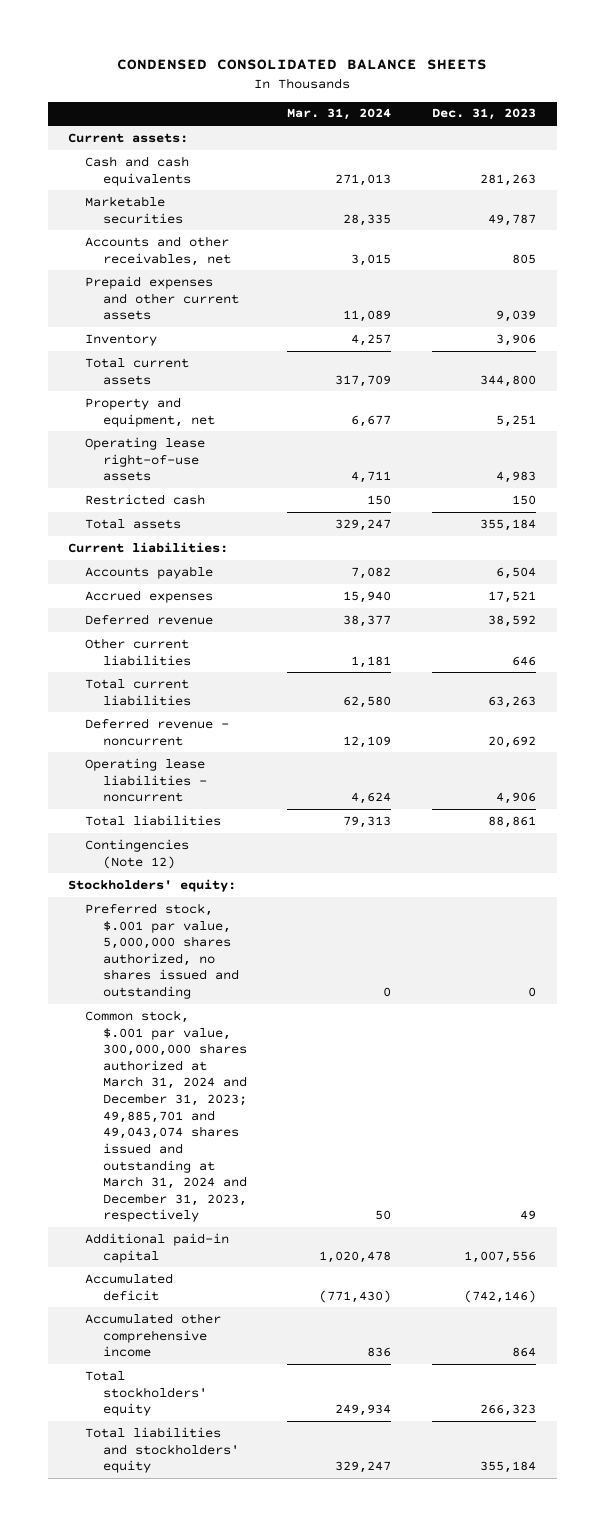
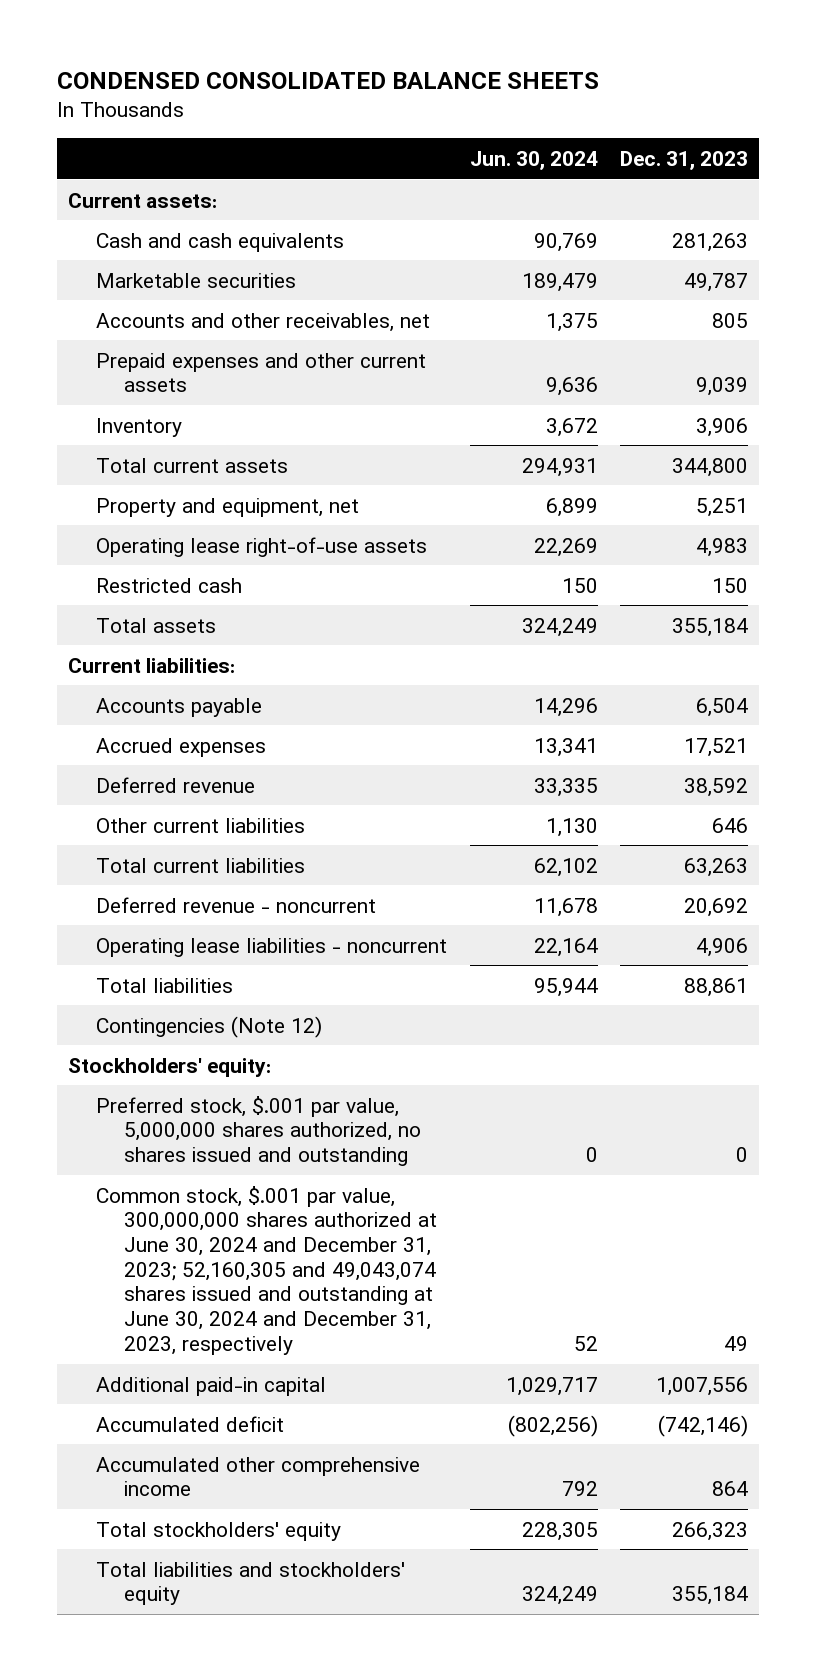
[287,108,392,121] Mar. 31, 2024 -> none
none -> [469,150,598,170] Jun. 30, 2024
[85,1009,247,1223] Common stock, $.001 par value, 300,000,000 shares authorized at March 31, 2024 and December 31, 2023; 49,885,701 and 49,043,074 shares issued and outstanding at March 31, 2024 and December 31, 2023, respectively -> [96,1185,438,1355] Common stock, $.001 par value, 300,000,000 shares authorized at June 30, 2024 and December 31, 2023; 52,160,305 and 49,043,074 shares issued and outstanding at June 30, 2024 and December 31, 2023, respectively

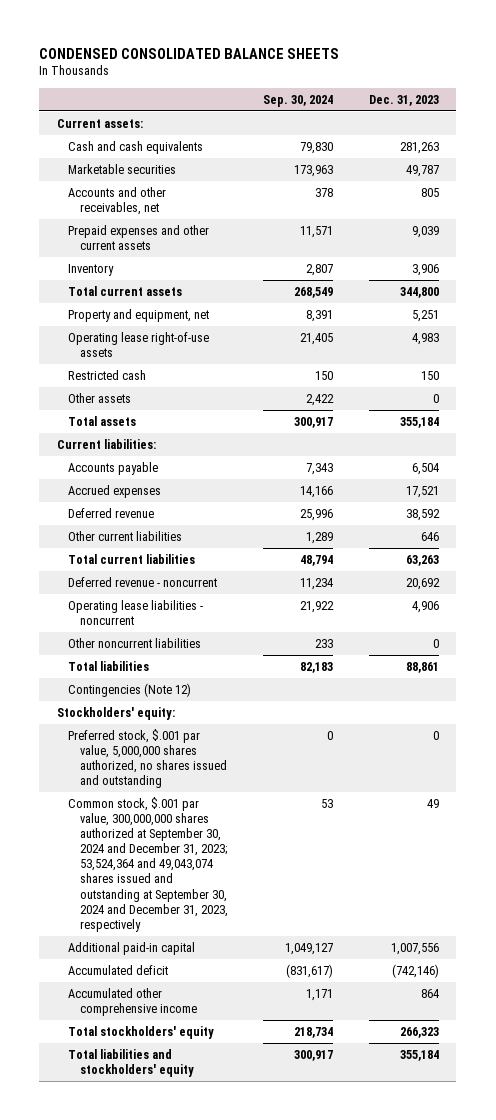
[469,150,598,170] Jun. 30, 2024 -> none
none -> [263,94,334,107] Sep. 30, 2024
none -> [68,392,132,403] Other assets
none -> [68,637,202,648] Other noncurrent liabilities
[96,1185,438,1355] Common stock, $.001 par value, 300,000,000 shares authorized at June 30, 2024 and December 31, 2023; 52,160,305 and 49,043,074 shares issued and outstanding at June 30, 2024 and December 31, 2023, respectively -> [68,796,228,932] Common stock, $.001 par value, 300,000,000 shares authorized at September 30, 2024 and December 31, 2023; 53,524,364 and 49,043,074 shares issued and outstanding at September 30, 2024 and December 31, 2023, respectively

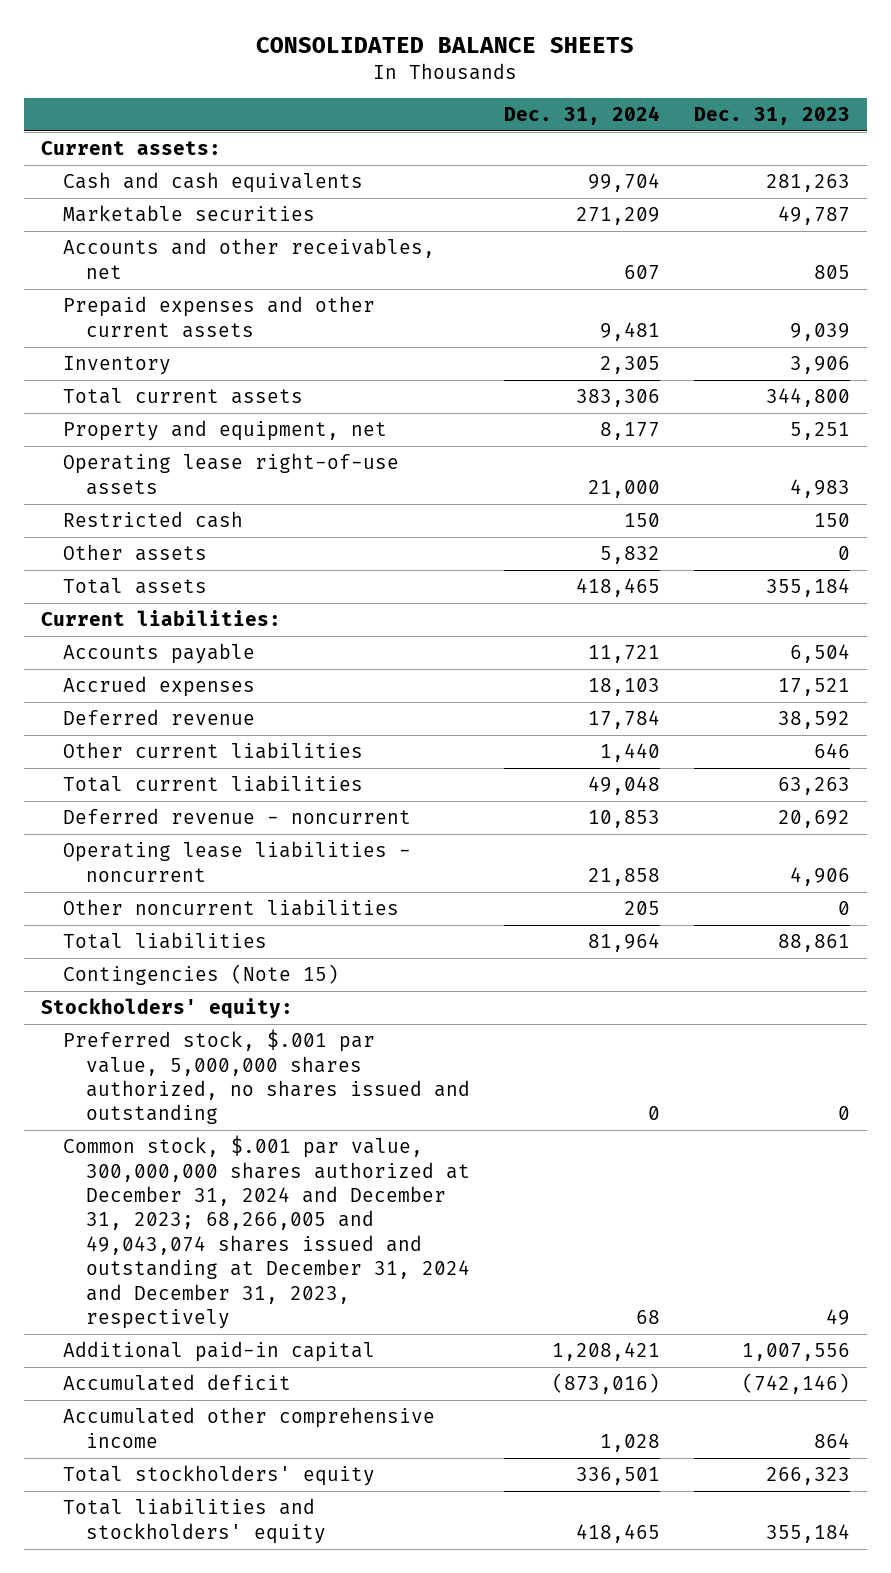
[39,47,340,59] CONDENSED CONSOLIDATED BALANCE SHEETS -> [256,37,635,54] CONSOLIDATED BALANCE SHEETS
[263,94,334,107] Sep. 30, 2024 -> none
none -> [503,105,660,125] Dec. 31, 2024
[68,682,192,697] Contingencies (Note 12) -> [63,964,340,986] Contingencies (Note 15)
[68,796,228,932] Common stock, $.001 par value, 300,000,000 shares authorized at September 30, 2024 and December 31, 2023; 53,524,364 and 49,043,074 shares issued and outstanding at September 30, 2024 and December 31, 2023, respectively -> [63,1135,470,1329] Common stock, $.001 par value, 300,000,000 shares authorized at December 31, 2024 and December 31, 2023; 68,266,005 and 49,043,074 shares issued and outstanding at December 31, 2024 and December 31, 2023, respectively

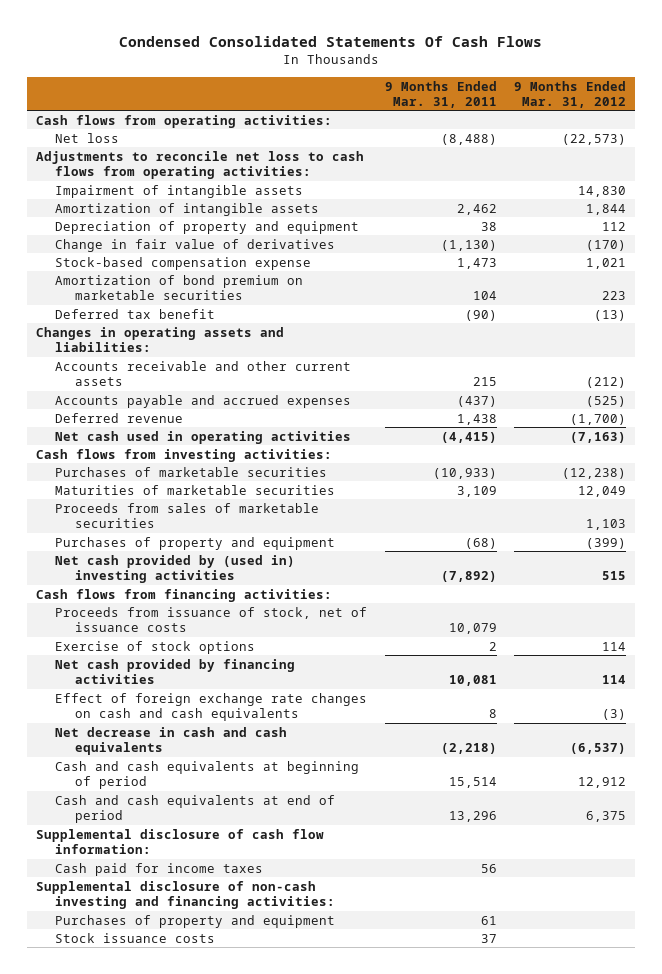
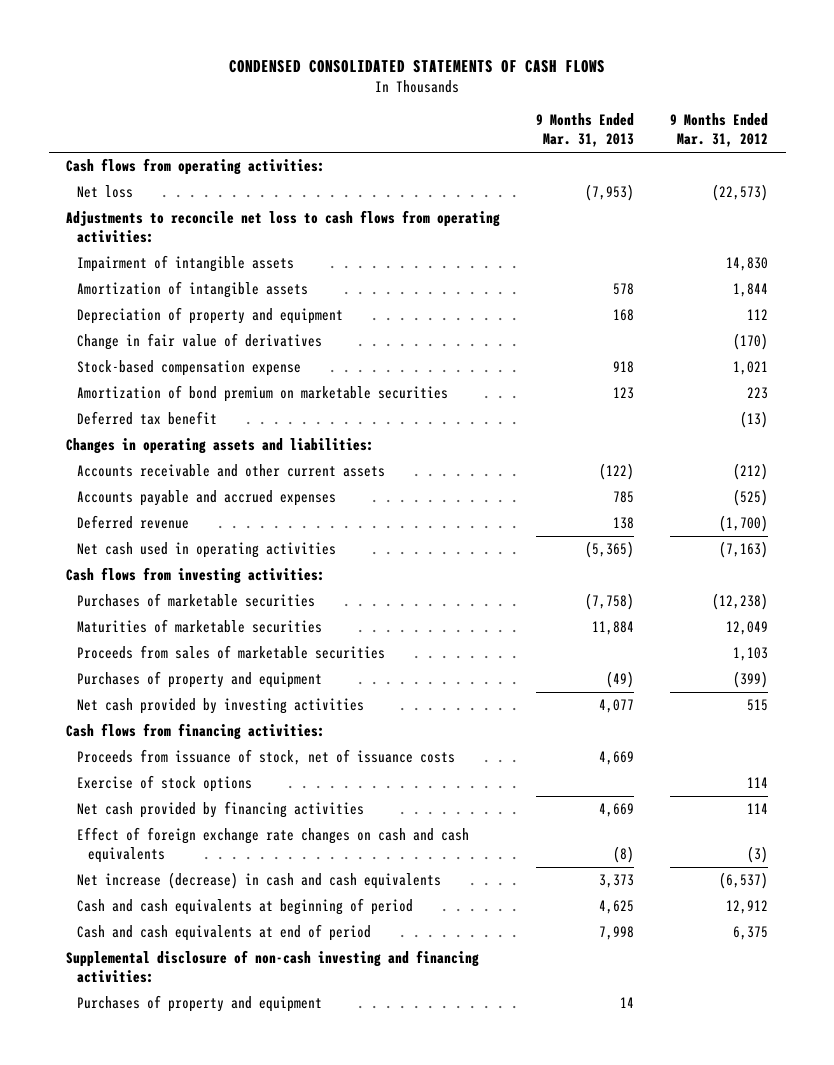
[118,36,542,48] Condensed Consolidated Statements Of Cash Flows -> [229,59,606,73] CONDENSED CONSOLIDATED STATEMENTS OF CASH FLOWS
[384,80,497,108] 9 Months Ended Mar. 31, 2011 -> none
none -> [536,113,635,148] 9 Months Ended Mar. 31, 2013
[55,554,296,584] Net cash provided by (used in) investing activities -> [77,698,365,715] Net cash provided by investing activities
[55,726,288,756] Net decrease in cash and cash equivalents -> [77,872,442,890] Net increase (decrease) in cash and cash equivalents
[36,828,325,855] Supplemental disclosure of cash flow information: -> none
[55,862,264,876] Cash paid for income taxes -> none
[55,932,216,943] Stock issuance costs -> none

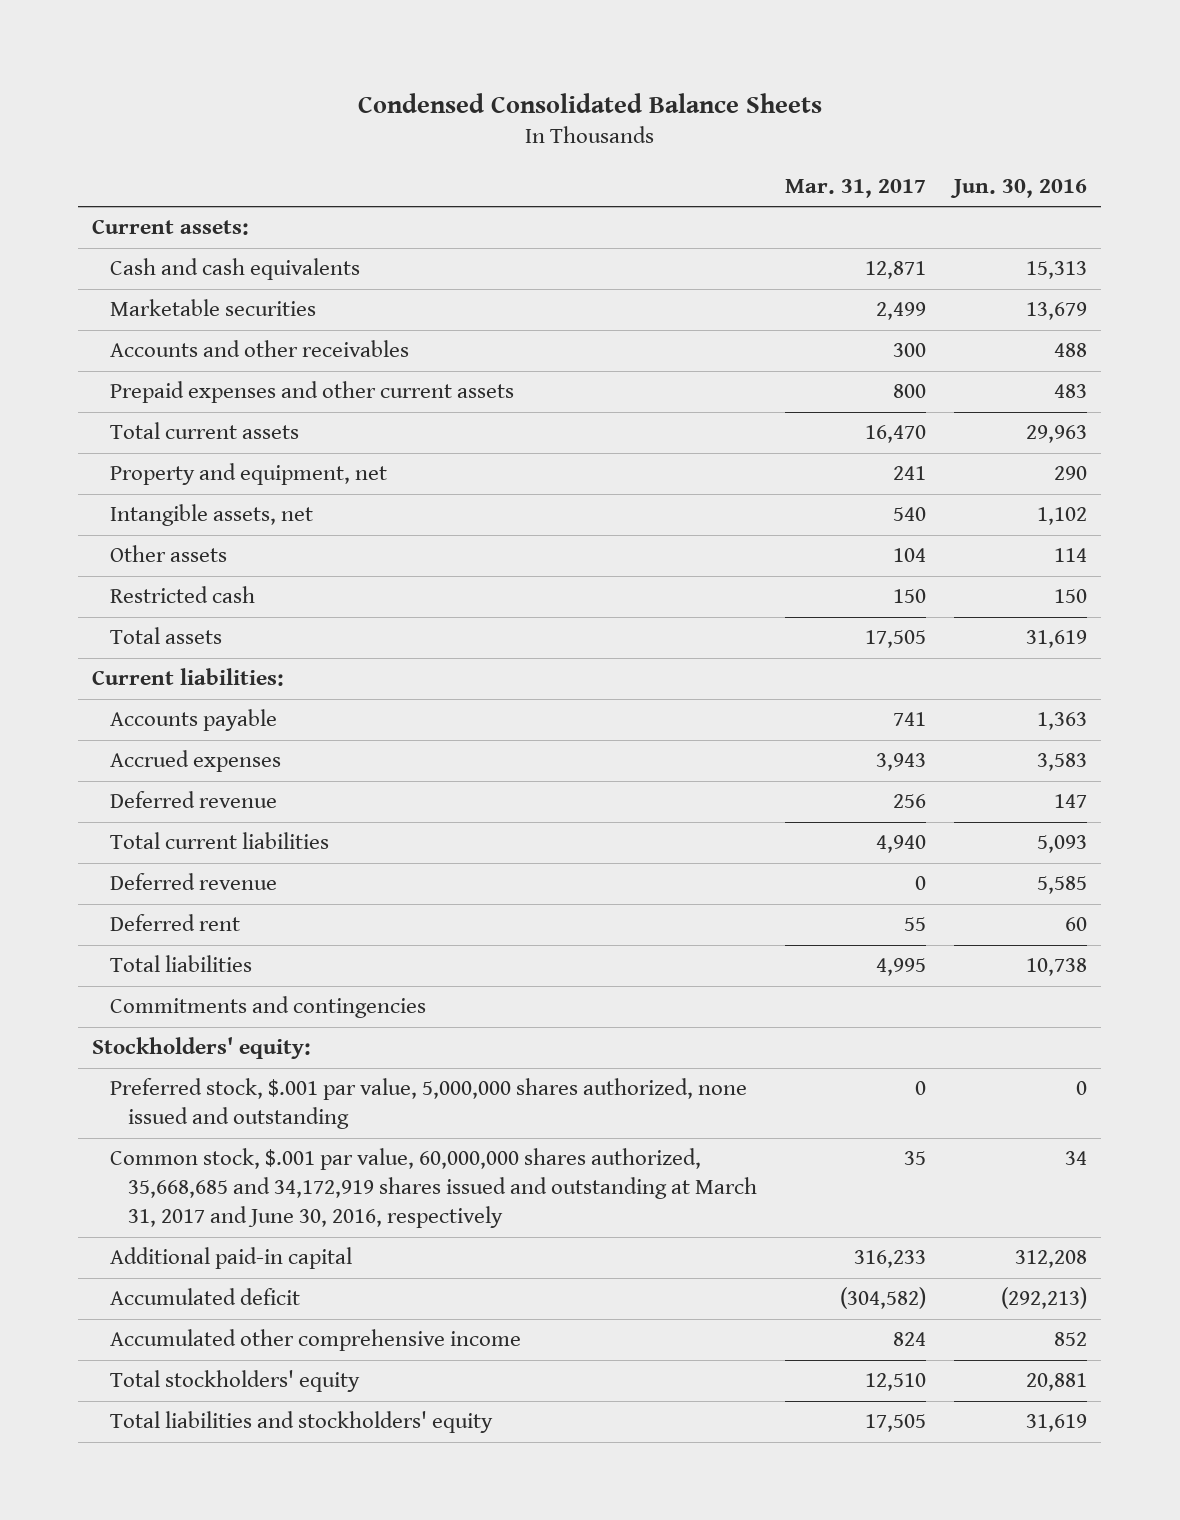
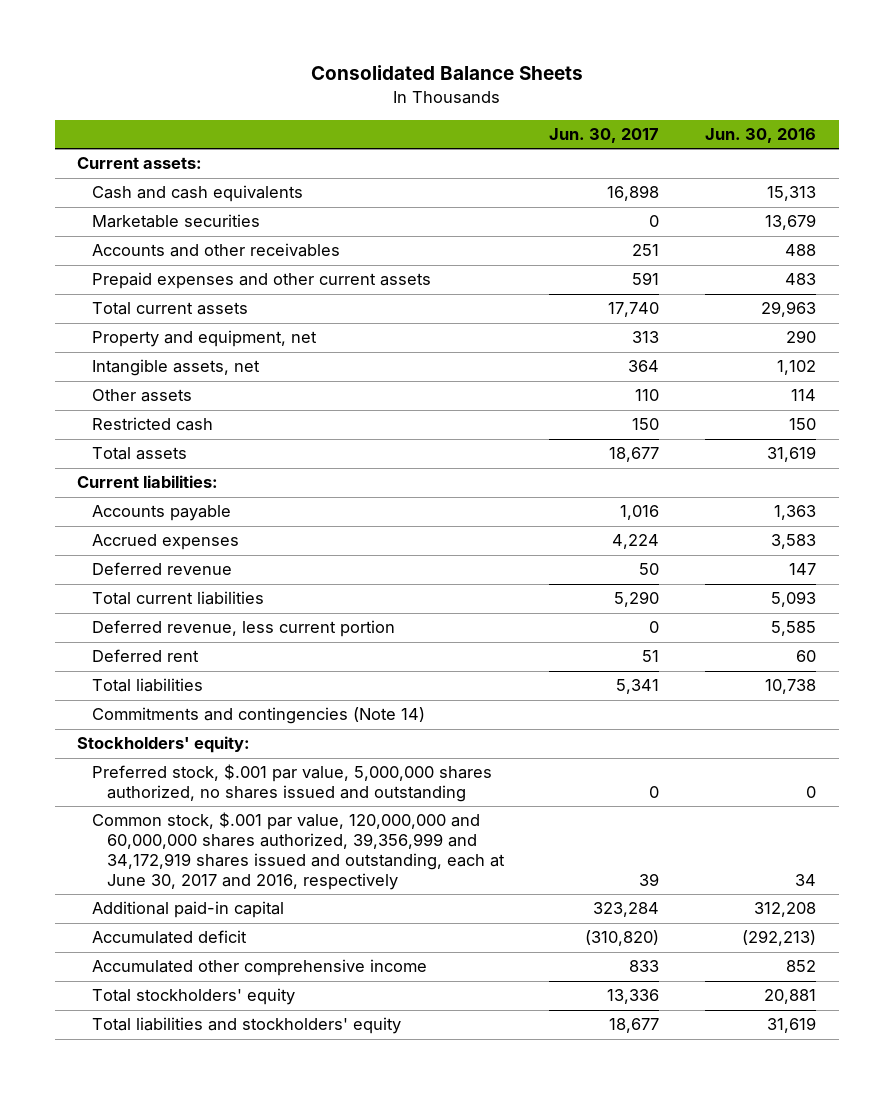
[357,93,822,114] Condensed Consolidated Balance Sheets -> [310,65,583,81] Consolidated Balance Sheets
[785,178,927,198] Mar. 31, 2017 -> none
none -> [549,128,660,144] Jun. 30, 2017
[110,873,278,891] Deferred revenue -> [91,620,395,638] Deferred revenue, less current portion
[110,996,427,1019] Commitments and contingencies -> [91,707,425,725] Commitments and contingencies (Note 14)
[110,1078,748,1130] Preferred stock, $.001 par value, 5,000,000 shares authorized, none issued and outstanding -> [91,764,492,803] Preferred stock, $.001 par value, 5,000,000 shares authorized, no shares issued and outstanding
[110,1148,758,1229] Common stock, $.001 par value, 60,000,000 shares authorized, 35,668,685 and 34,172,919 shares issued and outstanding at March 31, 2017 and June 30, 2016, respectively -> [91,812,505,890] Common stock, $.001 par value, 120,000,000 and 60,000,000 shares authorized, 39,356,999 and 34,172,919 shares issued and outstanding, each at June 30, 2017 and 2016, respectively

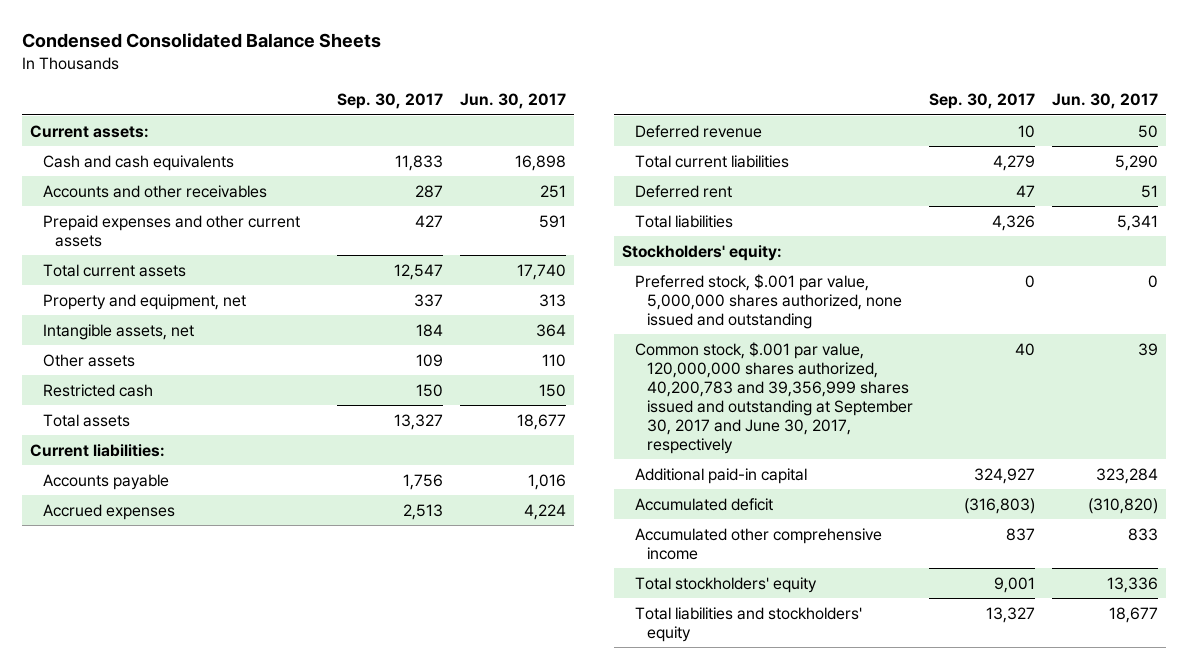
[310,65,583,81] Consolidated Balance Sheets -> [22,33,382,49] Condensed Consolidated Balance Sheets
[705,128,817,144] Jun. 30, 2016 -> none
none -> [337,93,444,110] Sep. 30, 2017
[91,214,260,229] Marketable securities -> none
[91,620,395,638] Deferred revenue, less current portion -> none
[91,707,425,725] Commitments and contingencies (Note 14) -> none
[91,764,492,803] Preferred stock, $.001 par value, 5,000,000 shares authorized, no shares issued and outstanding -> [634,273,902,329] Preferred stock, $.001 par value, 5,000,000 shares authorized, none issued and outstanding
[91,812,505,890] Common stock, $.001 par value, 120,000,000 and 60,000,000 shares authorized, 39,356,999 and 34,172,919 shares issued and outstanding, each at June 30, 2017 and 2016, respectively -> [634,341,913,454] Common stock, $.001 par value, 120,000,000 shares authorized, 40,200,783 and 39,356,999 shares issued and outstanding at September 30, 2017 and June 30, 2017, respectively

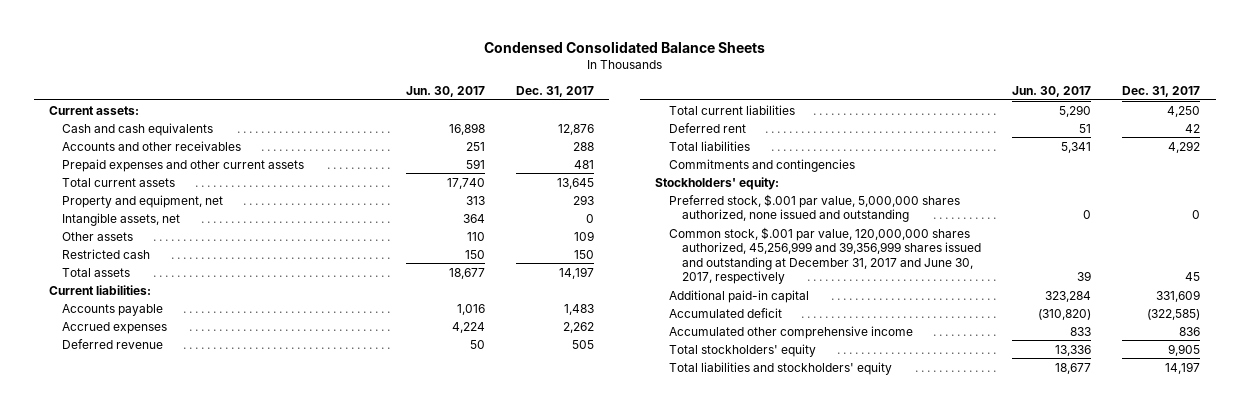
[337,93,444,110] Sep. 30, 2017 -> none
none -> [515,85,594,97] Dec. 31, 2017
none -> [668,158,855,172] Commitments and contingencies
[634,341,913,454] Common stock, $.001 par value, 120,000,000 shares authorized, 40,200,783 and 39,356,999 shares issued and outstanding at September 30, 2017 and June 30, 2017, respectively -> [668,226,981,284] Common stock, $.001 par value, 120,000,000 shares authorized, 45,256,999 and 39,356,999 shares issued and outstanding at December 31, 2017 and June 30, 2017, respectively

